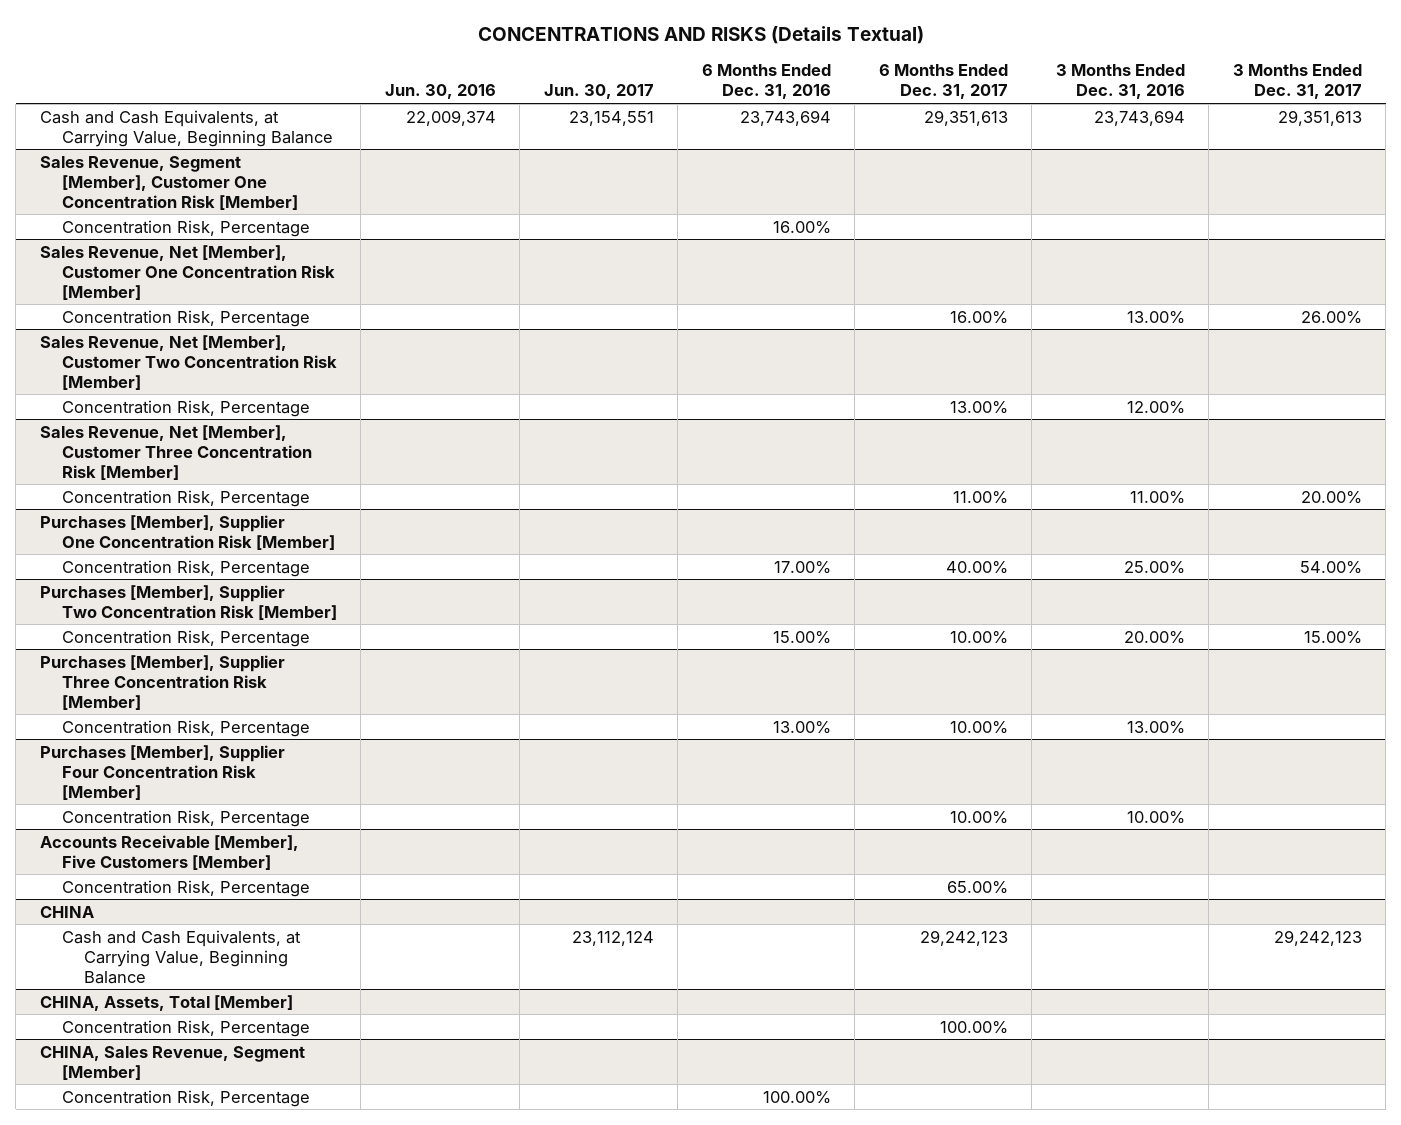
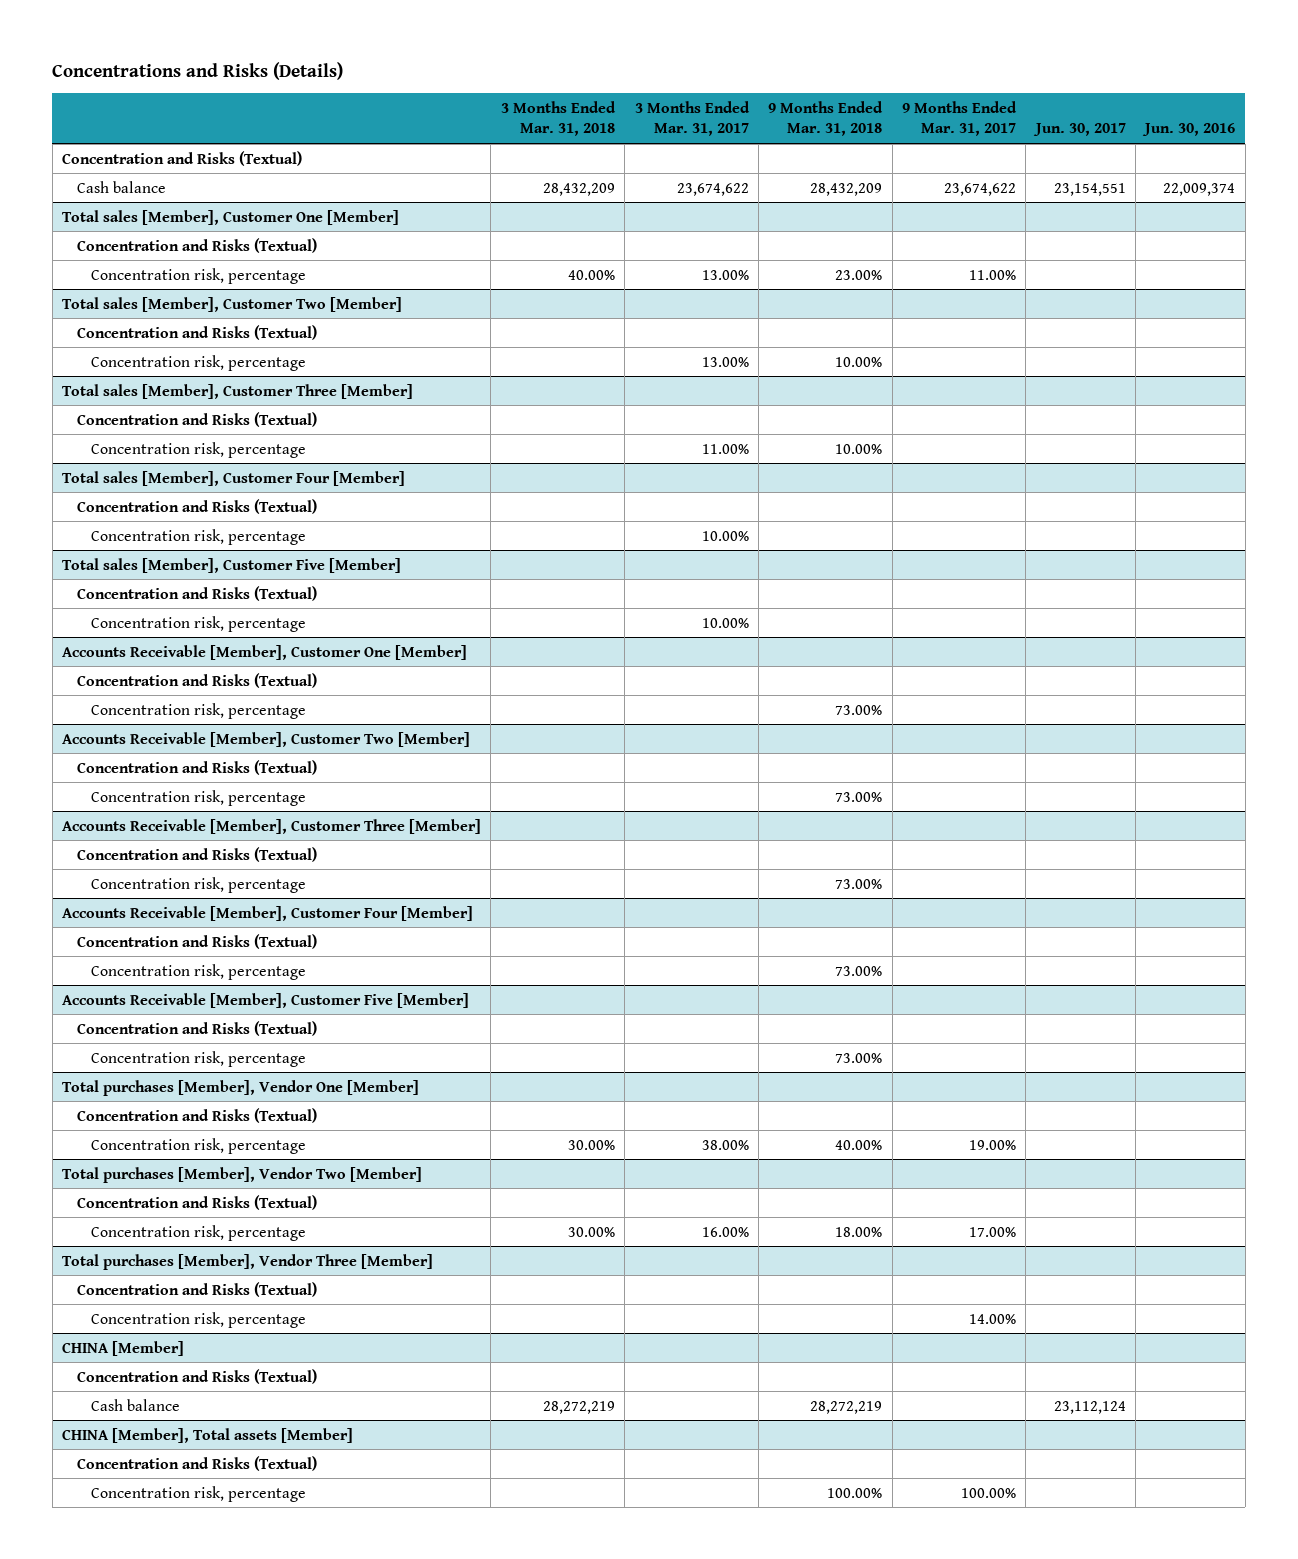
[477,26,924,45] CONCENTRATIONS AND RISKS (Details Textual) -> [52,62,344,81] Concentrations and Risks (Details)
[701,64,831,100] 6 Months Ended Dec. 31, 2016 -> none
[878,64,1008,100] 6 Months Ended Dec. 31, 2017 -> none
[1055,64,1185,100] 3 Months Ended Dec. 31, 2016 -> none
[1232,64,1362,100] 3 Months Ended Dec. 31, 2017 -> none
none -> [500,100,616,137] 3 Months Ended Mar. 31, 2018
none -> [634,100,750,137] 3 Months Ended Mar. 31, 2017
none -> [768,100,884,137] 9 Months Ended Mar. 31, 2018
none -> [902,100,1018,137] 9 Months Ended Mar. 31, 2017
[39,155,298,210] Sales Revenue, Segment [Member], Customer One Concentration Risk [Member] -> none
[61,219,310,237] Concentration Risk, Percentage -> none
[39,244,335,300] Sales Revenue, Net [Member], Customer One Concentration Risk [Member] -> none
[61,309,310,327] Concentration Risk, Percentage -> none
[39,334,337,390] Sales Revenue, Net [Member], Customer Two Concentration Risk [Member] -> none
[61,399,310,417] Concentration Risk, Percentage -> none
[39,424,312,480] Sales Revenue, Net [Member], Customer Three Concentration Risk [Member] -> none
[61,489,310,507] Concentration Risk, Percentage -> none
[39,514,335,550] Purchases [Member], Supplier One Concentration Risk [Member] -> none
[61,559,310,577] Concentration Risk, Percentage -> none
[39,584,337,620] Purchases [Member], Supplier Two Concentration Risk [Member] -> none
[61,629,310,647] Concentration Risk, Percentage -> none
[39,654,285,710] Purchases [Member], Supplier Three Concentration Risk [Member] -> none
[61,719,310,737] Concentration Risk, Percentage -> none
[39,744,285,800] Purchases [Member], Supplier Four Concentration Risk [Member] -> none
[61,809,310,827] Concentration Risk, Percentage -> none
[39,1045,305,1080] CHINA, Sales Revenue, Segment [Member] -> none
[61,1089,310,1107] Concentration Risk, Percentage -> none
none -> [62,150,303,166] Concentration and Risks (Textual)
[39,109,333,147] Cash and Cash Equivalents, at Carrying Value, Beginning Balance -> [76,180,166,193] Cash balance
none -> [62,209,400,225] Total sales [Member], Customer One [Member]
none -> [76,237,317,253] Concentration and Risks (Textual)
none -> [91,267,307,284] Concentration risk, percentage
none -> [62,296,403,312] Total sales [Member], Customer Two [Member]
none -> [76,324,317,340] Concentration and Risks (Textual)
none -> [91,354,307,371] Concentration risk, percentage
none -> [62,383,414,399] Total sales [Member], Customer Three [Member]
none -> [76,411,317,427] Concentration and Risks (Textual)
none -> [91,441,307,458] Concentration risk, percentage
none -> [62,470,406,486] Total sales [Member], Customer Four [Member]
none -> [76,498,317,514] Concentration and Risks (Textual)
none -> [91,528,307,545] Concentration risk, percentage
none -> [62,557,402,573] Total sales [Member], Customer Five [Member]
none -> [76,585,317,601] Concentration and Risks (Textual)
none -> [91,615,307,632] Concentration risk, percentage
none -> [62,644,468,660] Accounts Receivable [Member], Customer One [Member]
none -> [76,672,317,688] Concentration and Risks (Textual)
none -> [91,702,307,719] Concentration risk, percentage
none -> [62,731,471,747] Accounts Receivable [Member], Customer Two [Member]
none -> [76,759,317,775] Concentration and Risks (Textual)
none -> [91,789,307,806] Concentration risk, percentage
none -> [62,818,482,834] Accounts Receivable [Member], Customer Three [Member]
none -> [76,846,317,862] Concentration and Risks (Textual)
none -> [91,876,307,893] Concentration risk, percentage
none -> [62,905,474,921] Accounts Receivable [Member], Customer Four [Member]
none -> [76,933,317,949] Concentration and Risks (Textual)
none -> [91,963,307,980] Concentration risk, percentage
[39,834,299,870] Accounts Receivable [Member], Five Customers [Member] -> [62,992,470,1008] Accounts Receivable [Member], Customer Five [Member]
none -> [76,1020,317,1036] Concentration and Risks (Textual)
[61,879,310,897] Concentration Risk, Percentage -> [91,1050,307,1067] Concentration risk, percentage
none -> [62,1079,420,1096] Total purchases [Member], Vendor One [Member]
none -> [76,1107,317,1123] Concentration and Risks (Textual)
none -> [91,1137,307,1154] Concentration risk, percentage
none -> [62,1166,423,1183] Total purchases [Member], Vendor Two [Member]
none -> [76,1194,317,1210] Concentration and Risks (Textual)
none -> [91,1224,307,1241] Concentration risk, percentage
none -> [62,1253,434,1270] Total purchases [Member], Vendor Three [Member]
none -> [76,1281,317,1297] Concentration and Risks (Textual)
none -> [91,1311,307,1328] Concentration risk, percentage
[39,905,94,918] CHINA -> [62,1340,185,1356] CHINA [Member]
none -> [76,1368,317,1384] Concentration and Risks (Textual)
[61,929,301,984] Cash and Cash Equivalents, at Carrying Value, Beginning Balance -> [91,1398,181,1411] Cash balance
[39,994,293,1011] CHINA, Assets, Total [Member] -> [62,1427,354,1443] CHINA [Member], Total assets [Member]
none -> [76,1455,317,1471] Concentration and Risks (Textual)
[61,1019,310,1037] Concentration Risk, Percentage -> [91,1485,307,1502] Concentration risk, percentage

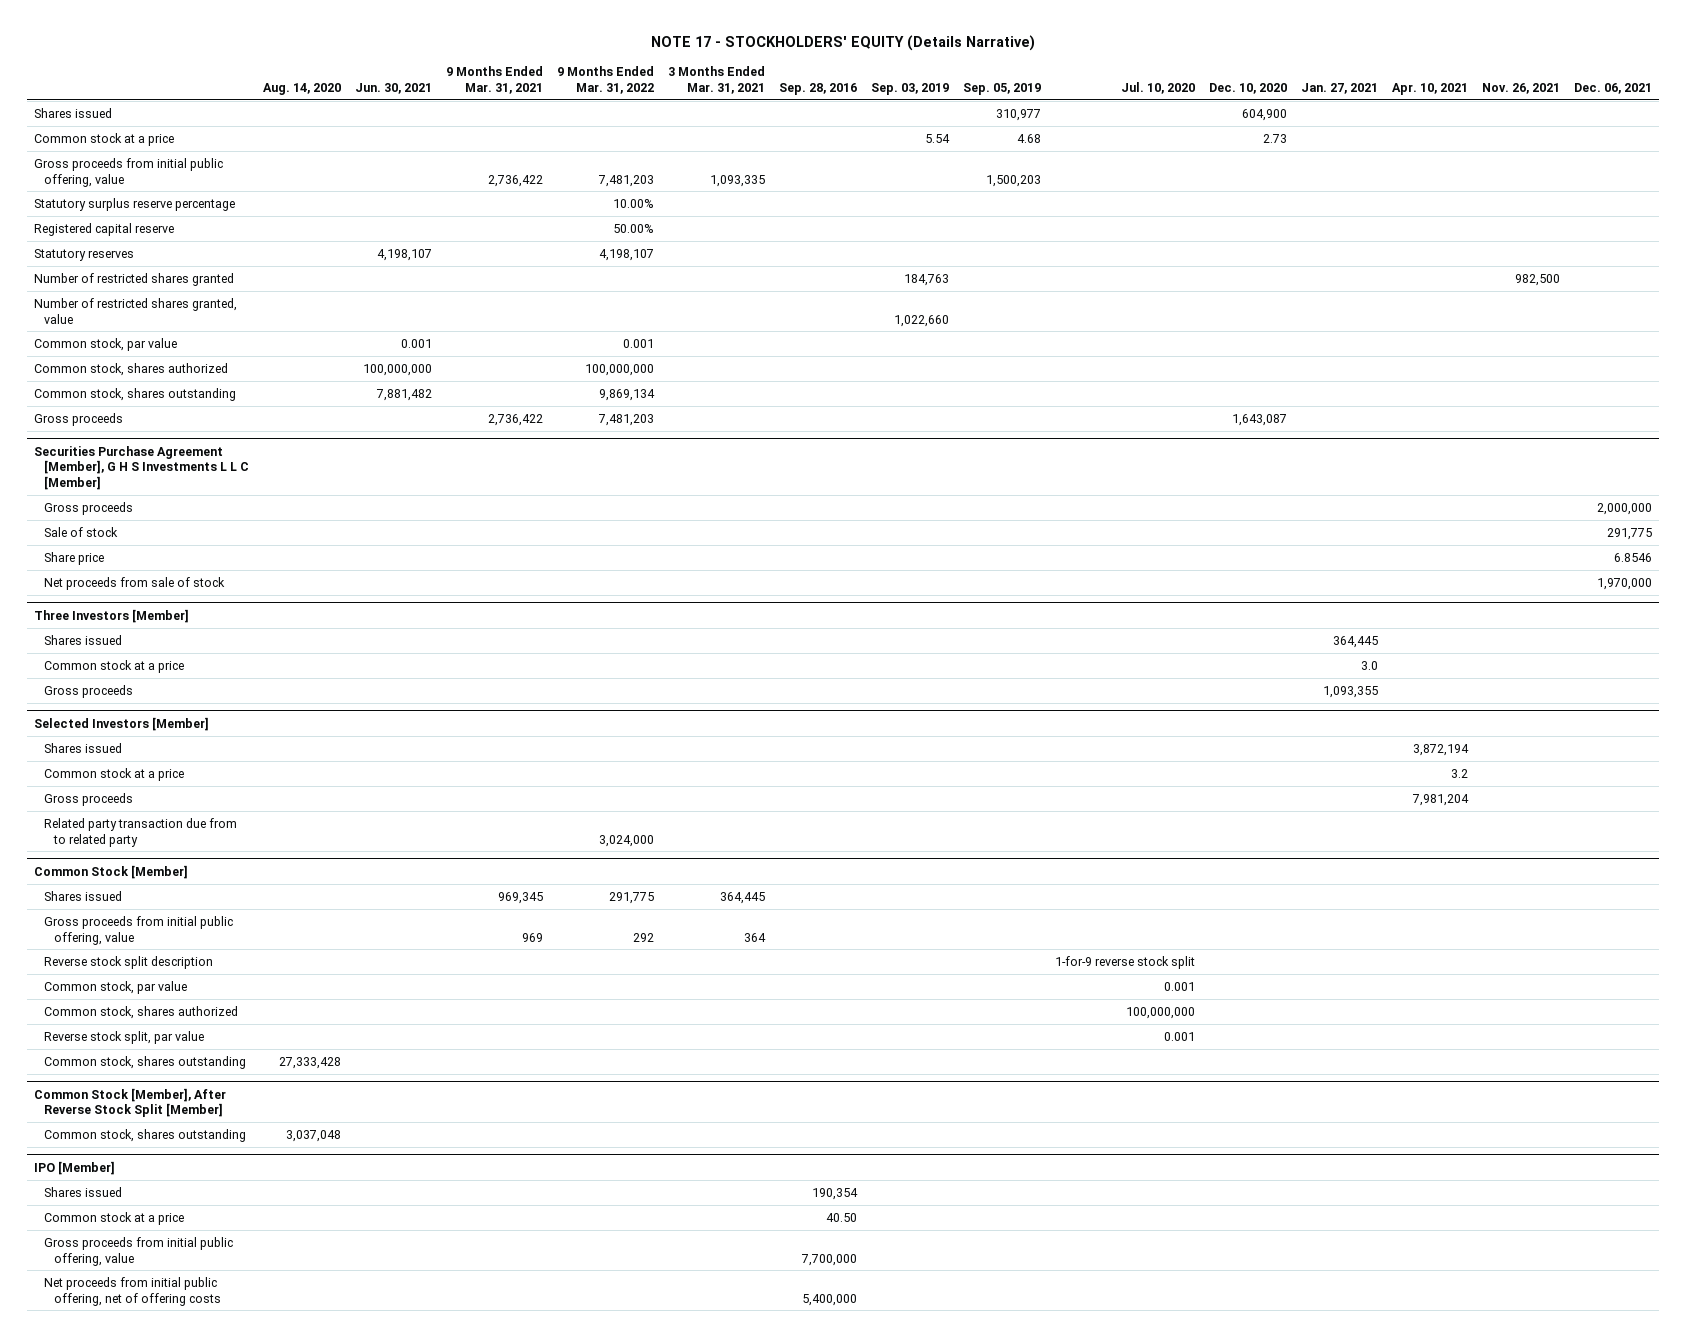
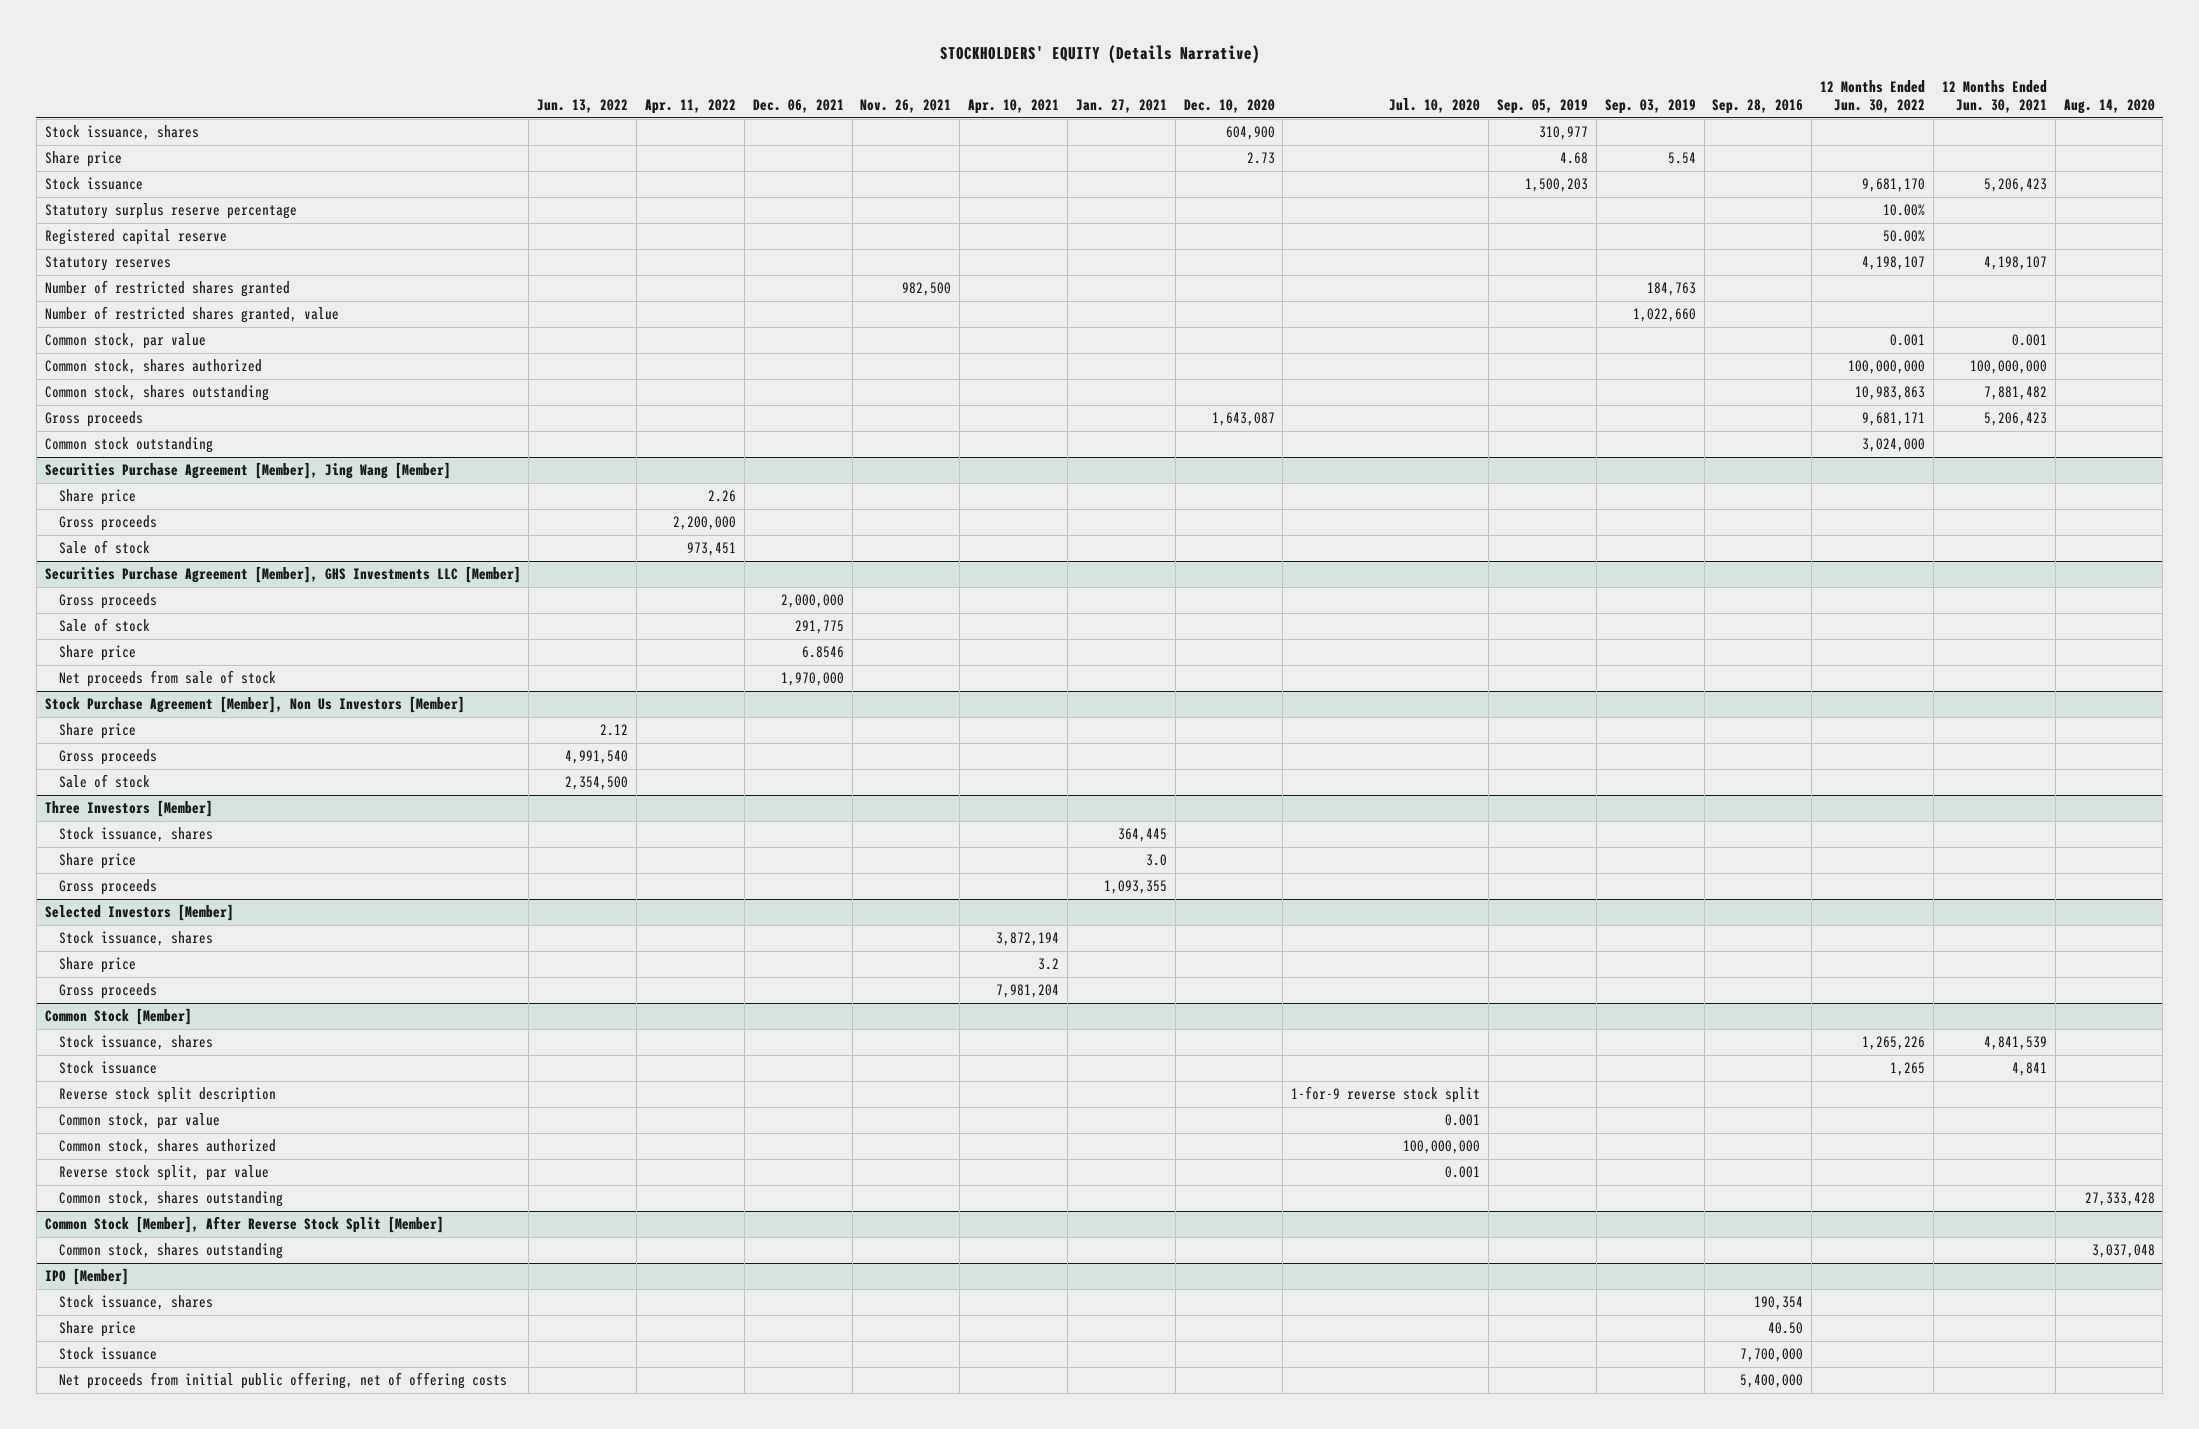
[650,34,1035,51] NOTE 17 - STOCKHOLDERS' EQUITY (Details Narrative) -> [939,45,1260,64] STOCKHOLDERS' EQUITY (Details Narrative)
[355,82,433,94] Jun. 30, 2021 -> none
[446,65,544,94] 9 Months Ended Mar. 31, 2021 -> none
[557,65,655,94] 9 Months Ended Mar. 31, 2022 -> none
[668,65,766,94] 3 Months Ended Mar. 31, 2021 -> none
none -> [537,98,629,113] Jun. 13, 2022
none -> [645,98,737,114] Apr. 11, 2022
none -> [1820,80,1926,113] 12 Months Ended Jun. 30, 2022
none -> [1941,80,2047,113] 12 Months Ended Jun. 30, 2021
[34,107,113,118] Shares issued -> [44,125,199,141] Stock issuance, shares
[34,132,175,146] Common stock at a price -> [44,151,122,168] Share price
[34,157,224,187] Gross proceeds from initial public offering, value -> [44,177,143,191] Stock issuance
none -> [44,437,213,454] Common stock outstanding
none -> [44,462,451,480] Securities Purchase Agreement [Member], Jing Wang [Member]
none -> [59,489,137,506] Share price
none -> [59,515,158,532] Gross proceeds
none -> [59,540,151,555] Sale of stock
[34,445,250,491] Securities Purchase Agreement [Member], G H S Investments L L C [Member] -> [44,566,521,584] Securities Purchase Agreement [Member], GHS Investments LLC [Member]
none -> [44,696,465,714] Stock Purchase Agreement [Member], Non Us Investors [Member]
none -> [59,723,137,740] Share price
none -> [59,749,158,766] Gross proceeds
none -> [59,774,151,789] Sale of stock
[44,634,123,645] Shares issued -> [59,827,214,843] Stock issuance, shares
[44,659,185,673] Common stock at a price -> [59,853,137,870] Share price
[44,742,123,753] Shares issued -> [59,931,214,947] Stock issuance, shares
[44,767,185,781] Common stock at a price -> [59,957,137,974] Share price
[44,817,238,847] Related party transaction due from to related party -> none
[44,890,123,901] Shares issued -> [59,1035,214,1051] Stock issuance, shares
[44,915,234,945] Gross proceeds from initial public offering, value -> [59,1061,158,1075] Stock issuance
[44,1186,123,1197] Shares issued -> [59,1295,214,1311] Stock issuance, shares
[44,1211,185,1225] Common stock at a price -> [59,1321,137,1338] Share price
[44,1236,234,1266] Gross proceeds from initial public offering, value -> [59,1347,158,1361] Stock issuance

